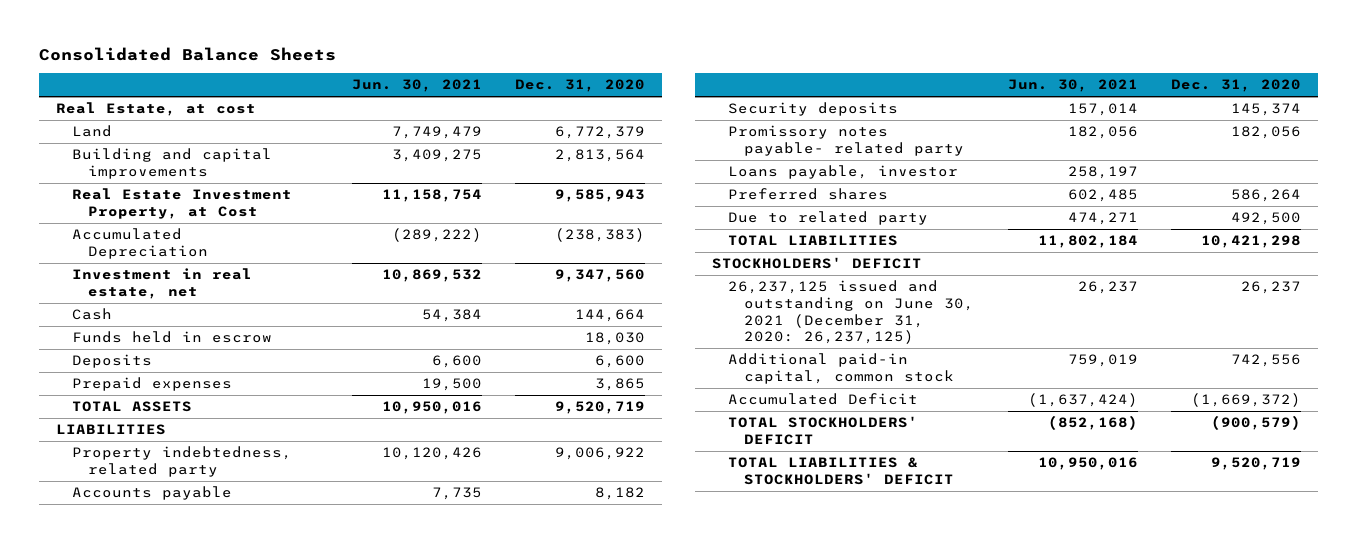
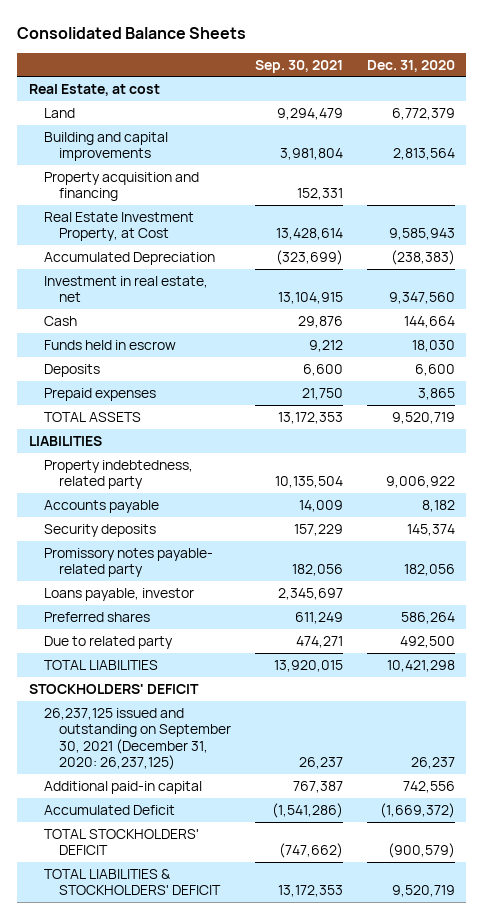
[351,79,482,93] Jun. 30, 2021 -> none
none -> [254,59,343,73] Sep. 30, 2021
none -> [44,171,200,202] Property acquisition and financing
[728,280,975,345] 26,237,125 issued and outstanding on June 30, 2021 (December 31, 2020: 26,237,125) -> [44,707,231,771] 26,237,125 issued and outstanding on September 30, 2021 (December 31, 2020: 26,237,125)
[728,353,955,384] Additional paid-in capital, common stock -> [44,780,203,794] Additional paid-in capital

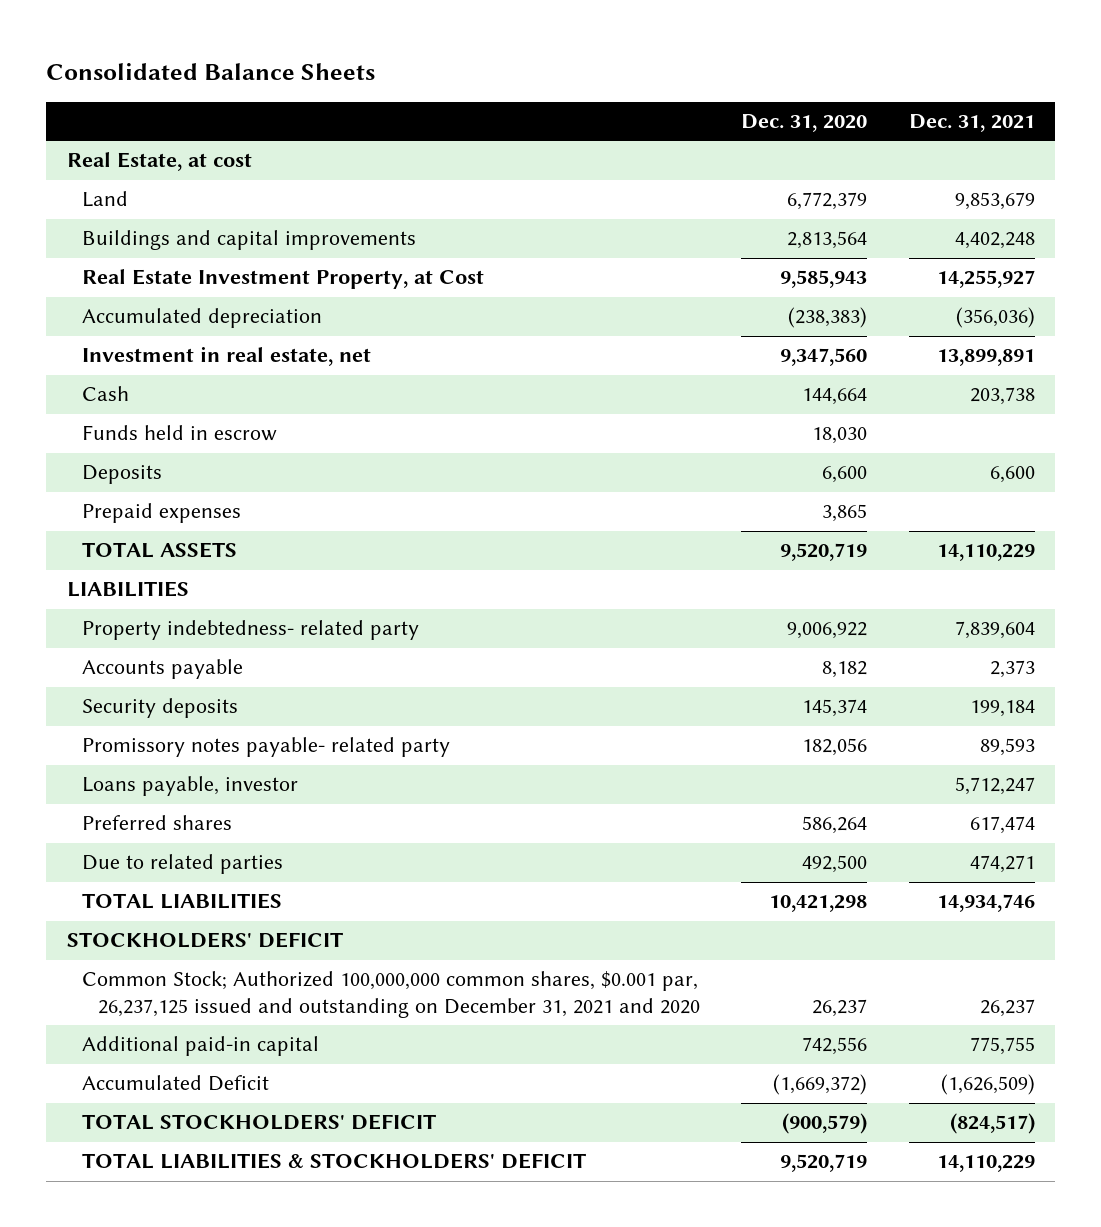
[254,59,343,73] Sep. 30, 2021 -> none
none -> [908,113,1035,132] Dec. 31, 2021
[44,171,200,202] Property acquisition and financing -> none
[44,131,169,162] Building and capital improvements -> [82,230,417,251] Buildings and capital improvements
[44,251,216,265] Accumulated Depreciation -> [82,308,323,329] Accumulated depreciation
[44,459,194,490] Property indebtedness, related party -> [82,620,420,641] Property indebtedness- related party
[44,635,174,649] Due to related party -> [82,854,284,875] Due to related parties
[44,707,231,771] 26,237,125 issued and outstanding on September 30, 2021 (December 31, 2020: 26,237,125) -> [82,971,701,1018] Common Stock; Authorized 100,000,000 common shares, $0.001 par, 26,237,125 issued and outstanding on December 31, 2021 and 2020

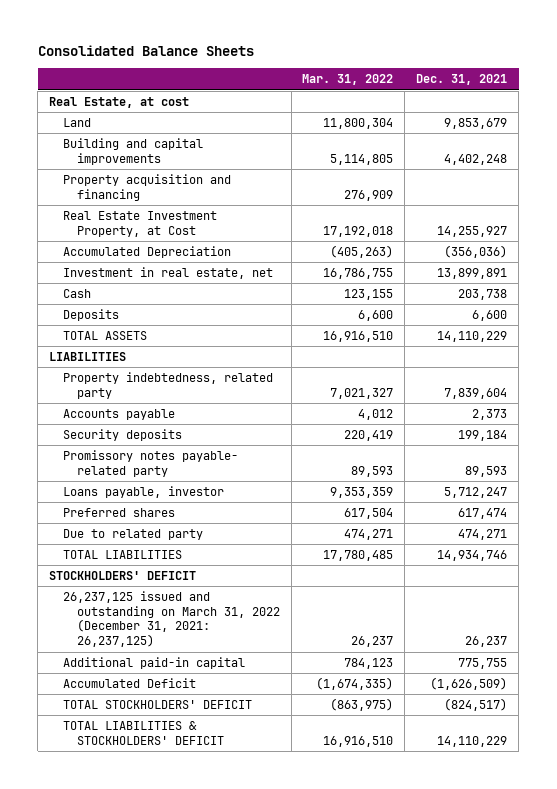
[741,113,868,132] Dec. 31, 2020 -> none
none -> [302,74,394,86] Mar. 31, 2022
[82,230,417,251] Buildings and capital improvements -> [63,138,204,165] Building and capital improvements
none -> [63,174,232,201] Property acquisition and financing
[82,308,323,329] Accumulated depreciation -> [63,246,232,259] Accumulated Depreciation
[82,425,278,442] Funds held in escrow -> none
[82,503,242,524] Prepaid expenses -> none
[82,620,420,641] Property indebtedness- related party -> [63,372,274,399] Property indebtedness, related party
[82,854,284,875] Due to related parties -> [63,529,204,541] Due to related party
[82,971,701,1018] Common Stock; Authorized 100,000,000 common shares, $0.001 par, 26,237,125 issued and outstanding on December 31, 2021 and 2020 -> [63,591,280,648] 26,237,125 issued and outstanding on March 31, 2022 (December 31, 2021: 26,237,125)

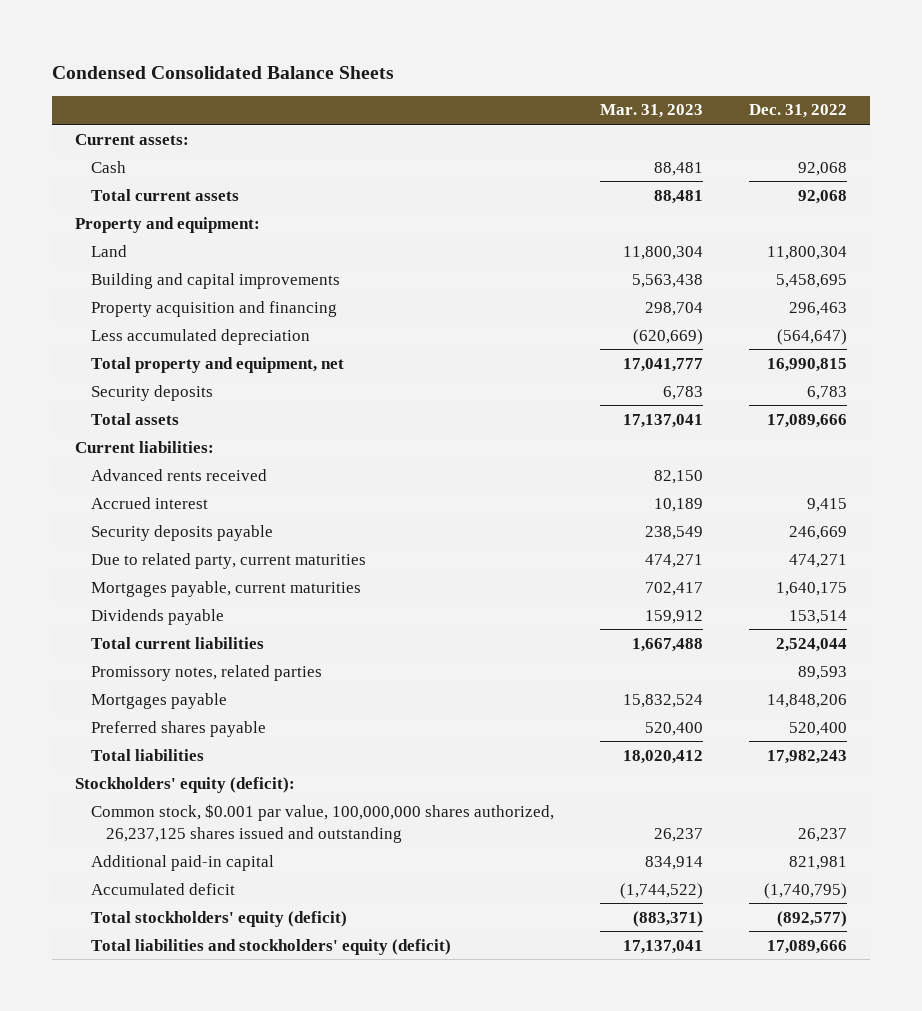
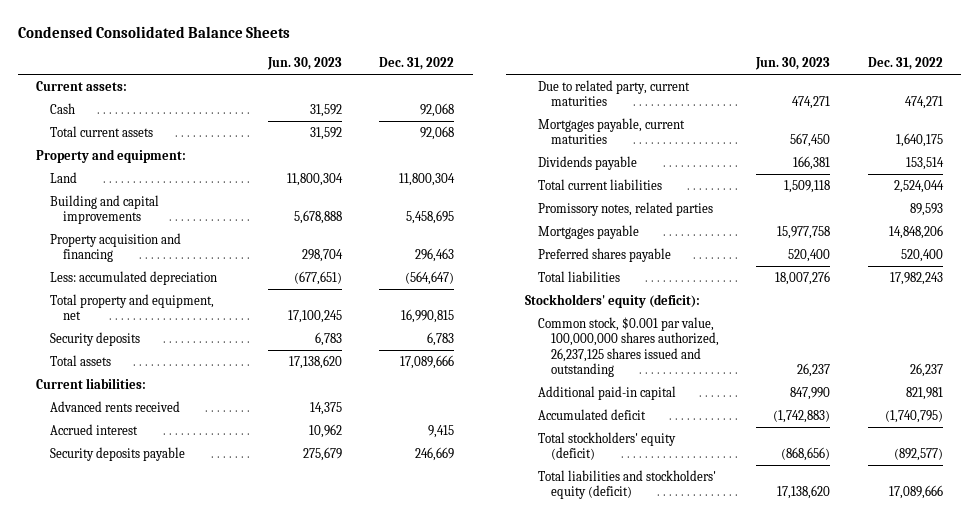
[599,104,703,119] Mar. 31, 2023 -> none
none -> [267,57,343,71] Jun. 30, 2023
[90,328,310,345] Less accumulated depreciation -> [49,270,217,285] Less: accumulated depreciation

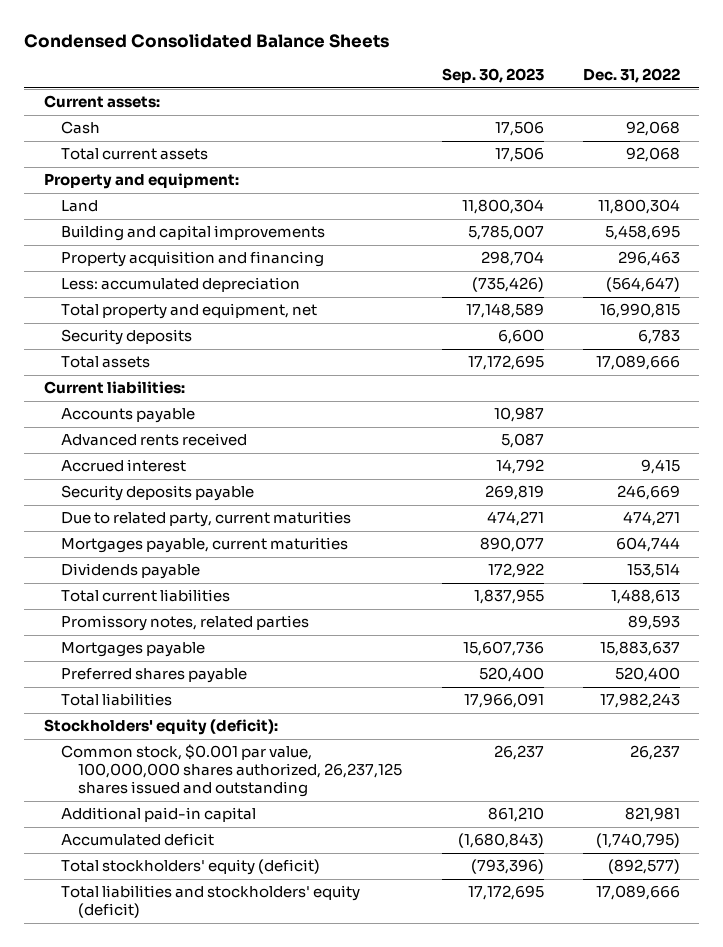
[267,57,343,71] Jun. 30, 2023 -> none
none -> [441,68,544,84] Sep. 30, 2023
none -> [61,408,196,424] Accounts payable
[895,133,943,148] 1,640,175 -> [615,537,680,553] 604,744
[893,179,944,193] 2,524,044 -> [610,589,680,605] 1,488,613
[888,224,943,239] 14,848,206 -> [599,641,680,657] 15,883,637

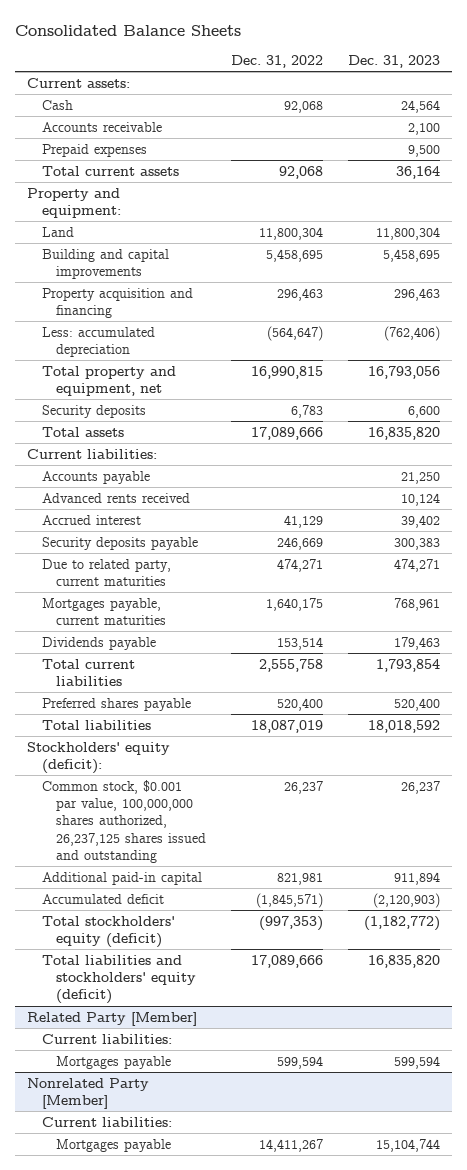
[24,33,390,49] Condensed Consolidated Balance Sheets -> [14,24,241,36] Consolidated Balance Sheets
[441,68,544,84] Sep. 30, 2023 -> none
none -> [348,55,441,69] Dec. 31, 2023
none -> [41,121,162,132] Accounts receivable
none -> [41,143,147,157] Prepaid expenses
[640,459,680,475] 9,415 -> [284,514,324,528] 41,129
[615,537,680,553] 604,744 -> [266,597,324,611] 1,640,175
[61,615,310,632] Promissory notes, related parties -> none
[61,642,206,658] Mortgages payable -> none
[610,589,680,605] 1,488,613 -> [259,658,324,672] 2,555,758
[599,693,680,709] 17,982,243 -> [251,719,324,733] 18,087,019
[595,833,680,849] (1,740,795) -> [256,892,324,908] (1,845,571)
[607,859,680,875] (892,577) -> [259,915,324,931] (997,353)
none -> [27,1011,198,1026] Related Party [Member]
none -> [41,1033,172,1044] Current liabilities:
none -> [56,1055,172,1069] Mortgages payable
none -> [27,1077,150,1109] Nonrelated Party [Member]
none -> [41,1116,172,1127] Current liabilities:
none -> [56,1138,172,1152] Mortgages payable

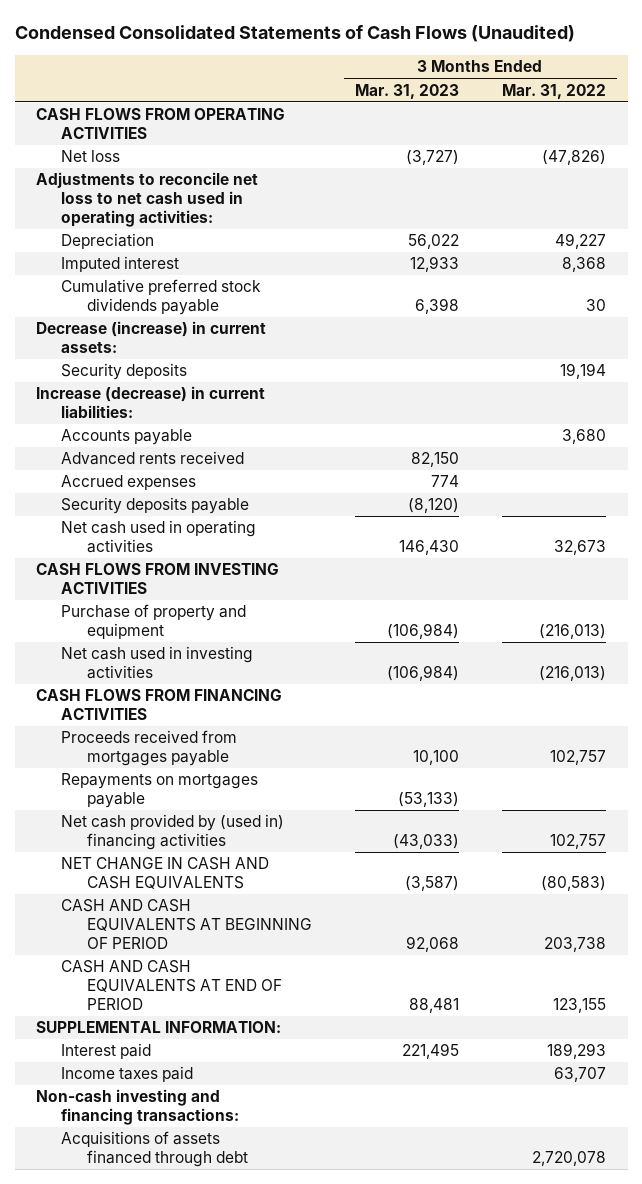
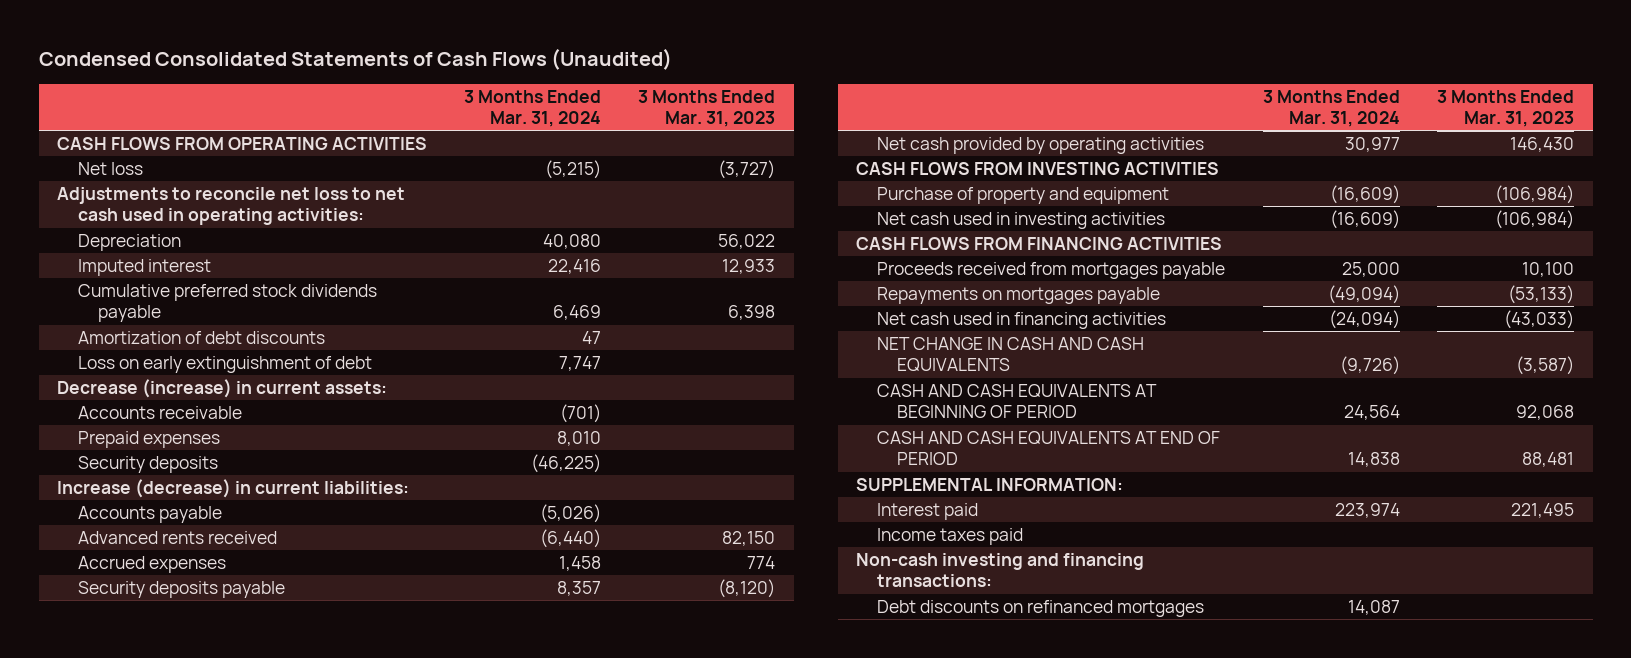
[501,83,606,99] Mar. 31, 2022 -> none
none -> [464,89,602,127] 3 Months Ended Mar. 31, 2024
none -> [77,331,325,345] Amortization of debt discounts
none -> [77,356,372,374] Loss on early extinguishment of debt
none -> [77,406,242,420] Accounts receivable
none -> [77,431,220,449] Prepaid expenses
[61,520,257,554] Net cash used in operating activities -> [876,137,1204,155] Net cash provided by operating activities
[61,814,285,851] Net cash provided by (used in) financing activities -> [876,312,1166,330] Net cash used in financing activities
[61,1131,248,1168] Acquisitions of assets financed through debt -> none
none -> [876,600,1204,618] Debt discounts on refinanced mortgages

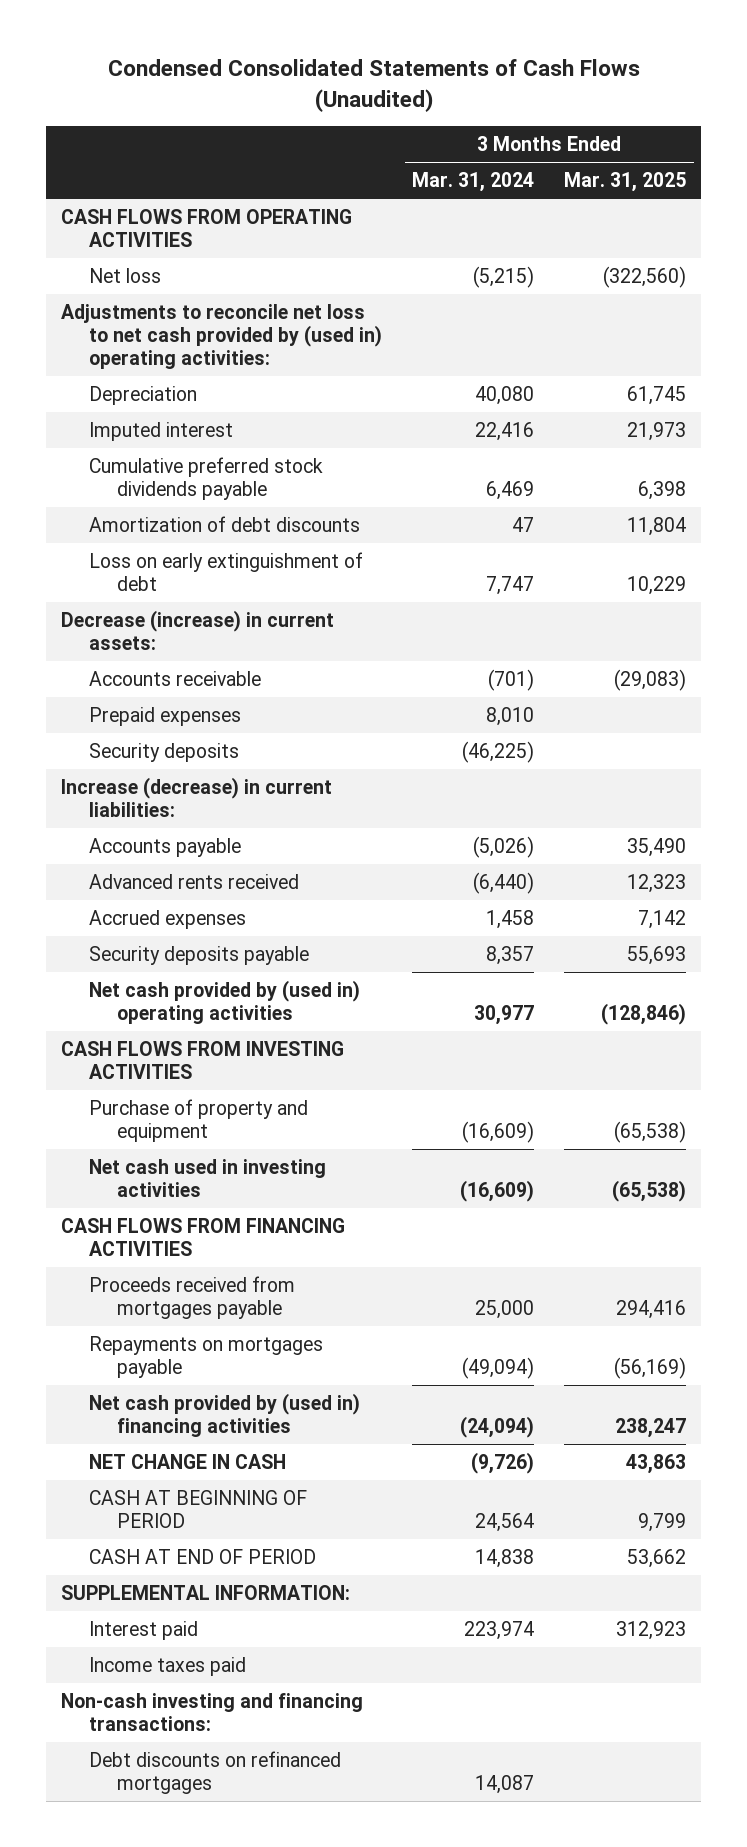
[638,89,776,127] 3 Months Ended Mar. 31, 2023 -> none
none -> [564,172,687,193] Mar. 31, 2025
[57,187,406,226] Adjustments to reconcile net loss to net cash used in operating activities: -> [61,304,383,370] Adjustments to reconcile net loss to net cash provided by (used in) operating activities:
[876,137,1204,155] Net cash provided by operating activities -> [89,980,361,1025] Net cash provided by (used in) operating activities
[876,312,1166,330] Net cash used in financing activities -> [89,1393,361,1438] Net cash provided by (used in) financing activities
[876,337,1144,372] NET CHANGE IN CASH AND CASH EQUIVALENTS -> [89,1454,287,1470] NET CHANGE IN CASH
[876,384,1157,419] CASH AND CASH EQUIVALENTS AT BEGINNING OF PERIOD -> [89,1490,308,1529] CASH AT BEGINNING OF PERIOD
[876,431,1220,466] CASH AND CASH EQUIVALENTS AT END OF PERIOD -> [89,1549,317,1565] CASH AT END OF PERIOD

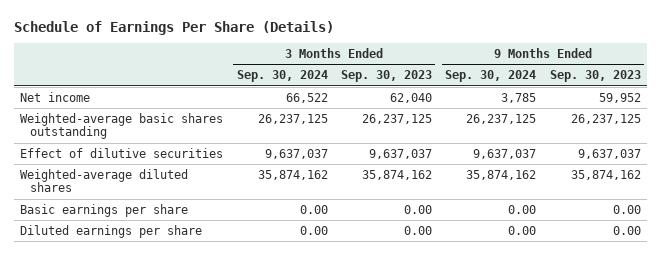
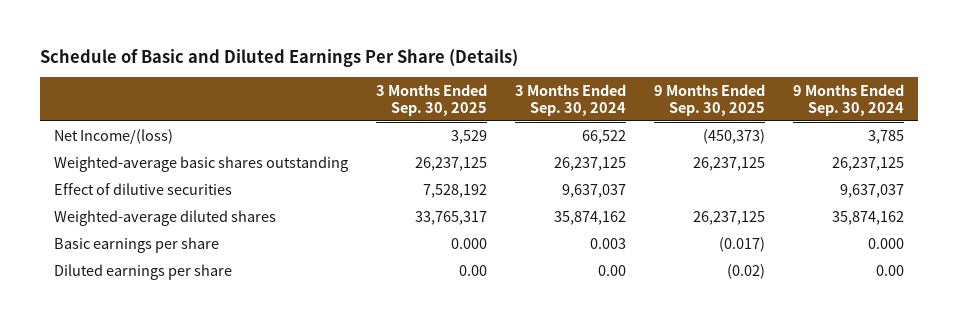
[13,20,334,35] Schedule of Earnings Per Share (Details) -> [40,48,519,67] Schedule of Basic and Diluted Earnings Per Share (Details)
[340,70,432,83] Sep. 30, 2023 -> none
[549,70,641,83] Sep. 30, 2023 -> none
none -> [376,84,488,116] 3 Months Ended Sep. 30, 2025
none -> [654,84,766,116] 9 Months Ended Sep. 30, 2025
[20,91,91,102] Net income -> [54,128,174,144] Net Income/(loss)
[299,204,328,214] 0.00 -> [590,237,627,249] 0.003
[508,204,537,214] 0.00 -> [868,237,905,249] 0.000

